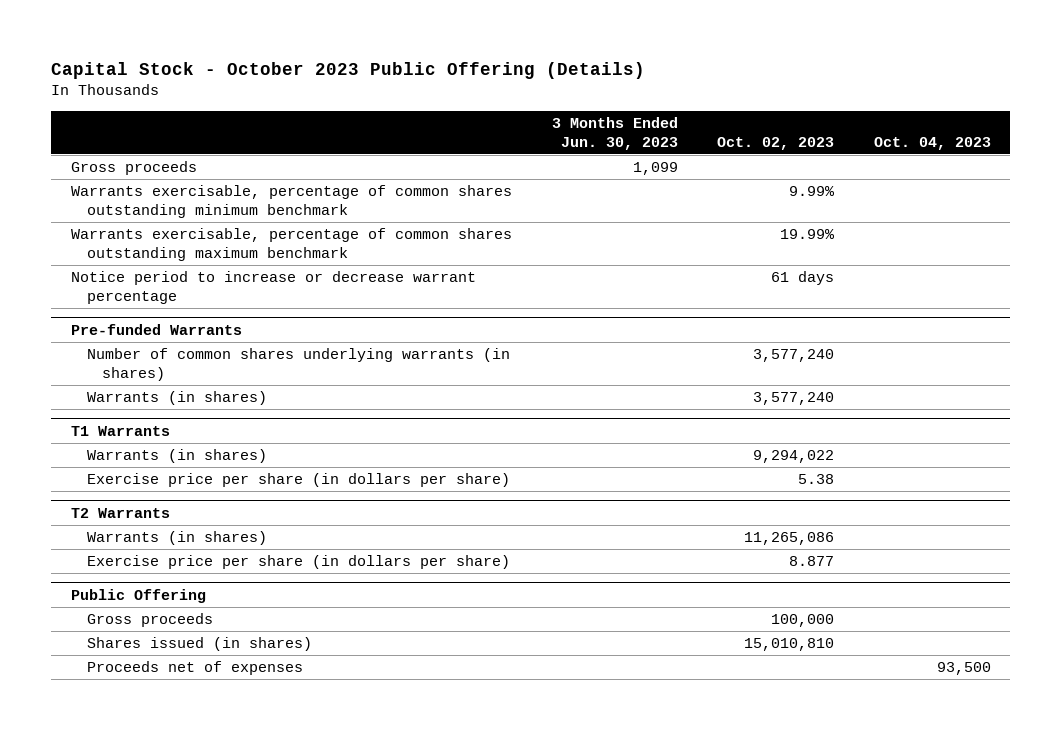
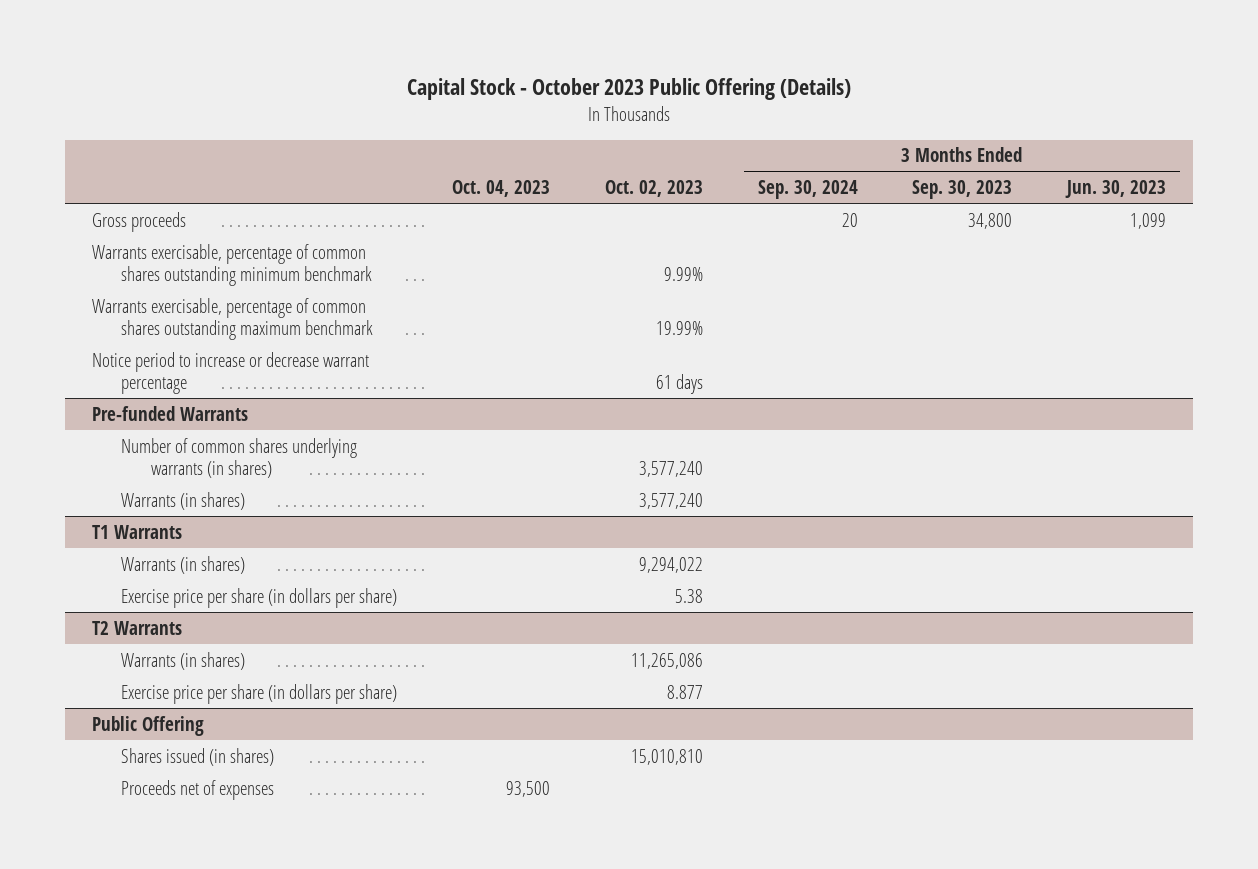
none -> [757,180,858,200] Sep. 30, 2024
none -> [912,180,1013,200] Sep. 30, 2023
[86,613,213,628] Gross proceeds -> none

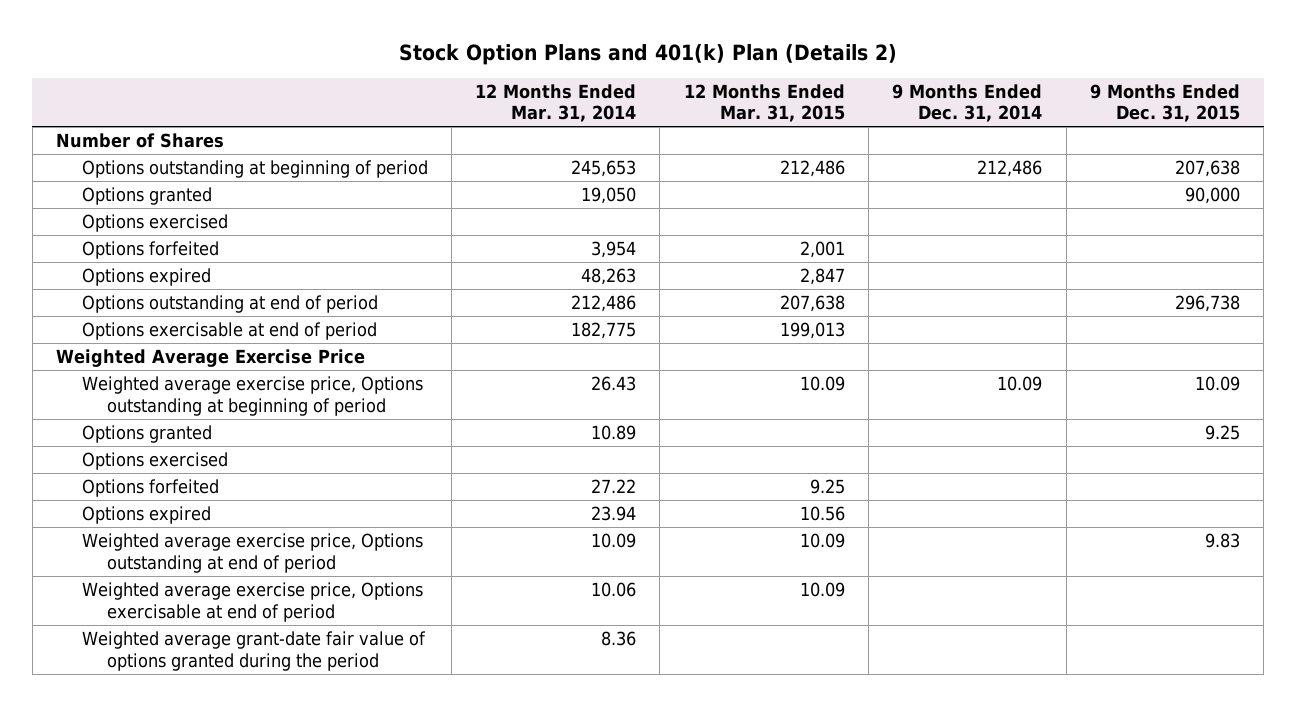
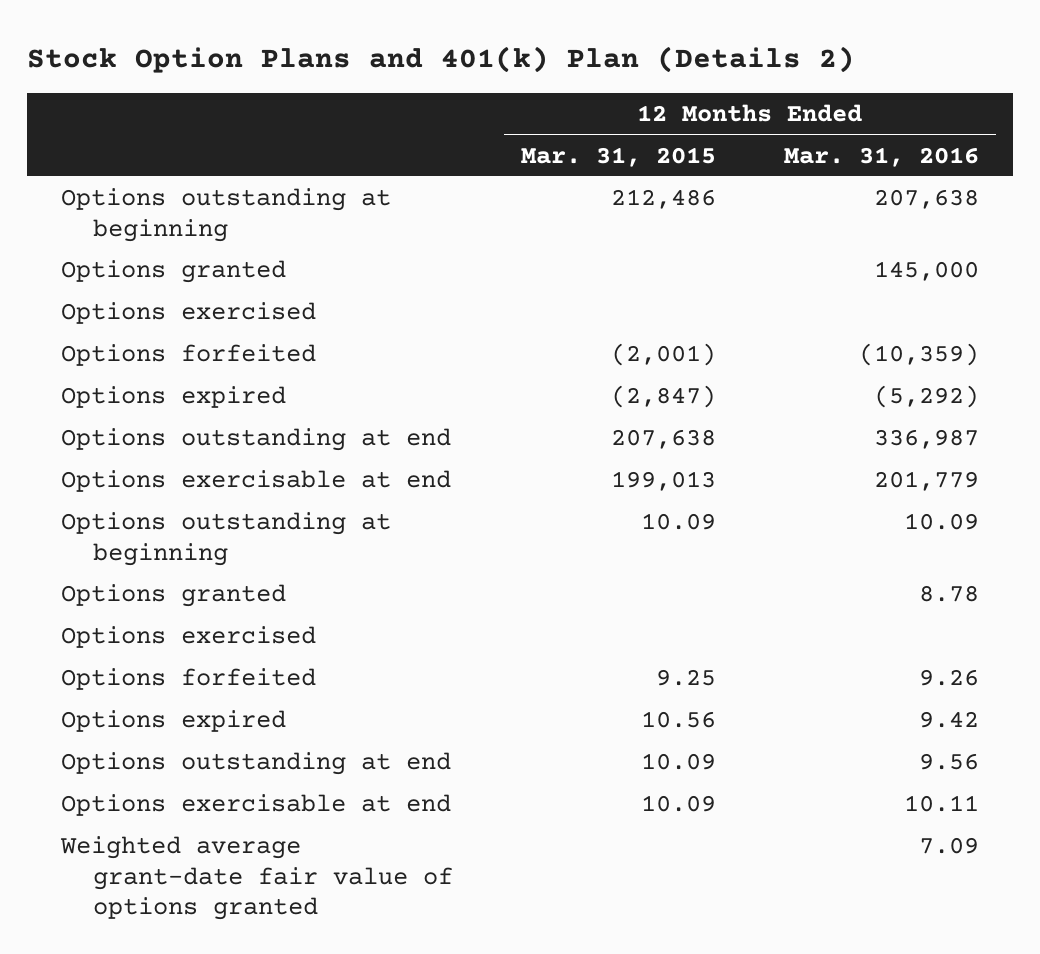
[475,83,637,123] 12 Months Ended Mar. 31, 2014 -> none
[892,83,1043,123] 9 Months Ended Dec. 31, 2014 -> none
[1089,83,1240,123] 9 Months Ended Dec. 31, 2015 -> none
none -> [783,146,979,167] Mar. 31, 2016
[55,133,224,149] Number of Shares -> none
[81,160,428,179] Options outstanding at beginning of period -> [61,188,392,242] Options outstanding at beginning
[55,349,365,368] Weighted Average Exercise Price -> none
[799,241,845,259] 2,001 -> [610,343,716,367] (2,001)
[799,268,845,286] 2,847 -> [610,385,716,409] (2,847)
[81,295,378,314] Options outstanding at end of period -> [61,428,452,452] Options outstanding at end
[81,322,377,341] Options exercisable at end of period -> [61,470,452,493] Options exercisable at end
[81,376,423,416] Weighted average exercise price, Options outstanding at beginning of period -> [61,512,392,566] Options outstanding at beginning
[81,533,423,573] Weighted average exercise price, Options outstanding at end of period -> [61,752,452,776] Options outstanding at end
[81,582,423,622] Weighted average exercise price, Options exercisable at end of period -> [61,794,452,817] Options exercisable at end
[81,631,426,671] Weighted average grant-date fair value of options granted during the period -> [60,836,453,920] Weighted average grant-date fair value of options granted

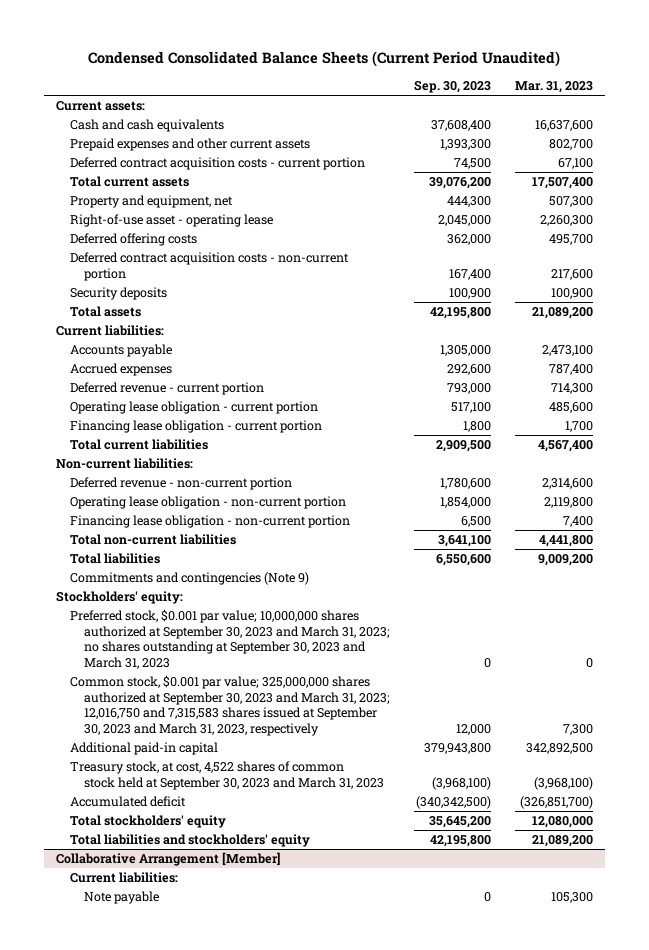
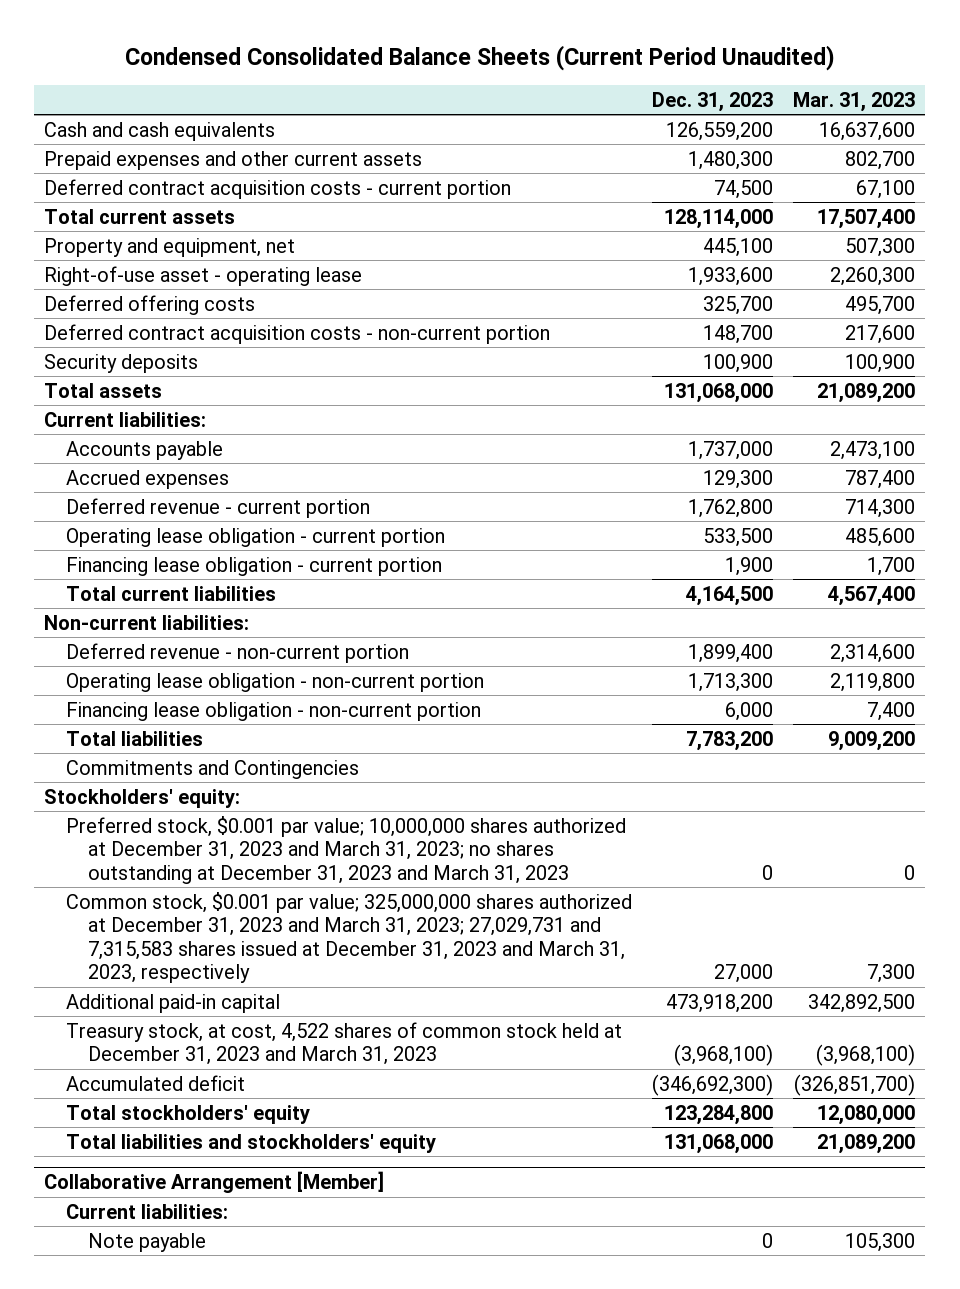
[414,80,492,94] Sep. 30, 2023 -> none
none -> [652,91,774,112] Dec. 31, 2023
[55,101,145,112] Current assets: -> none
[70,534,237,546] Total non-current liabilities -> none
[70,572,310,586] Commitments and contingencies (Note 9) -> [66,759,360,779] Commitments and Contingencies
[70,609,391,669] Preferred stock, $0.001 par value; 10,000,000 shares authorized at September 30, 2023 and March 31, 2023; no shares outstanding at September 30, 2023 and March 31, 2023 -> [66,815,627,884] Preferred stock, $0.001 par value; 10,000,000 shares authorized at December 31, 2023 and March 31, 2023; no shares outstanding at December 31, 2023 and March 31, 2023
[70,675,391,736] Common stock, $0.001 par value; 325,000,000 shares authorized at September 30, 2023 and March 31, 2023; 12,016,750 and 7,315,583 shares issued at September 30, 2023 and March 31, 2023, respectively -> [66,891,633,984] Common stock, $0.001 par value; 325,000,000 shares authorized at December 31, 2023 and March 31, 2023; 27,029,731 and 7,315,583 shares issued at December 31, 2023 and March 31, 2023, respectively
[70,761,385,790] Treasury stock, at cost, 4,522 shares of common stock held at September 30, 2023 and March 31, 2023 -> [66,1021,623,1066] Treasury stock, at cost, 4,522 shares of common stock held at December 31, 2023 and March 31, 2023

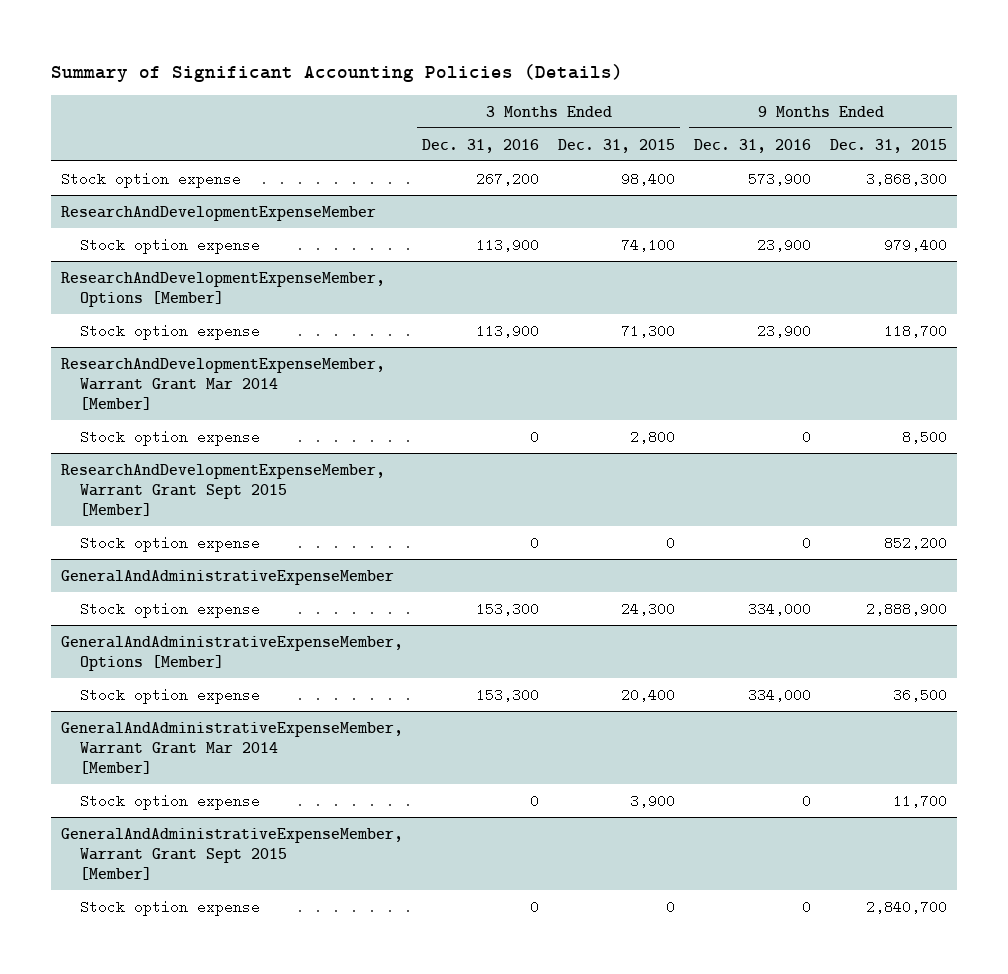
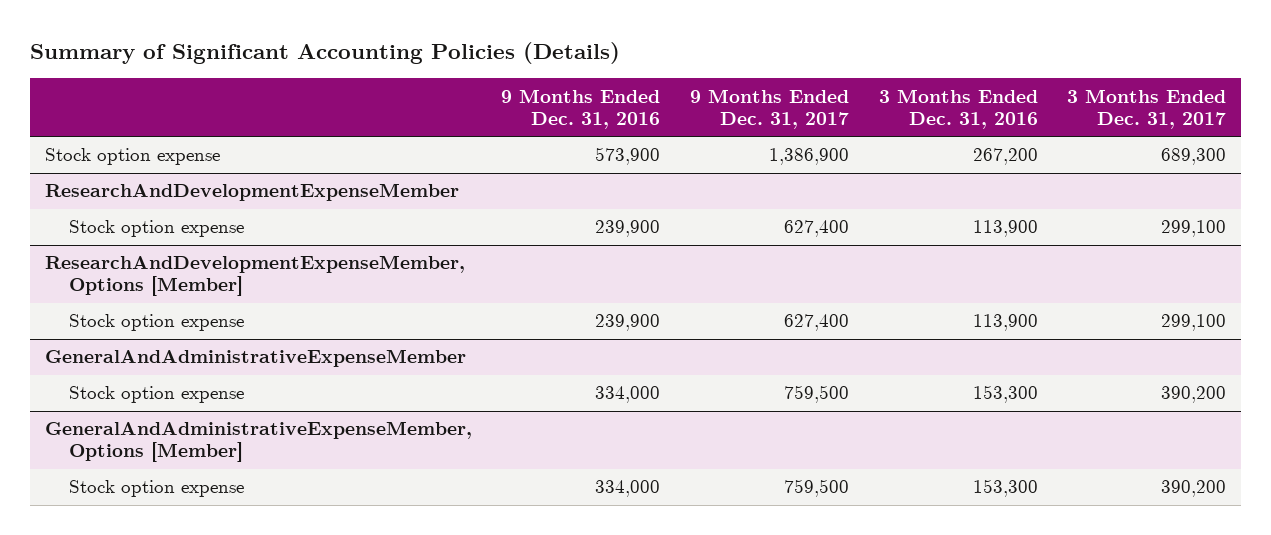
[558,138,676,153] Dec. 31, 2015 -> none
[830,138,948,153] Dec. 31, 2015 -> none
none -> [690,88,850,129] 9 Months Ended Dec. 31, 2017
none -> [1067,88,1227,129] 3 Months Ended Dec. 31, 2017
[757,237,812,252] 23,900 -> [595,220,661,238] 239,900
[60,357,385,410] ResearchAndDevelopmentExpenseMember, Warrant Grant Mar 2014 [Member] -> none
[79,429,260,446] Stock option expense -> none
[60,463,385,516] ResearchAndDevelopmentExpenseMember, Warrant Grant Sept 2015 [Member] -> none
[79,535,260,552] Stock option expense -> none
[757,323,812,338] 23,900 -> [595,314,661,332] 239,900
[60,721,403,774] GeneralAndAdministrativeExpenseMember, Warrant Grant Mar 2014 [Member] -> none
[79,793,260,810] Stock option expense -> none
[60,827,403,880] GeneralAndAdministrativeExpenseMember, Warrant Grant Sept 2015 [Member] -> none
[79,899,260,916] Stock option expense -> none

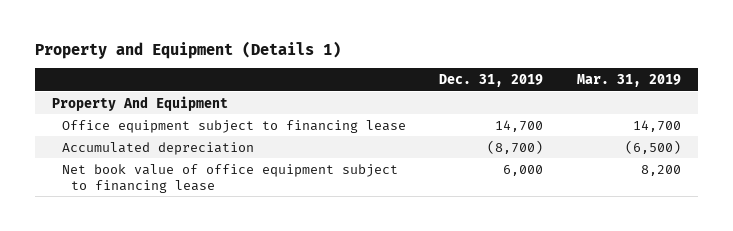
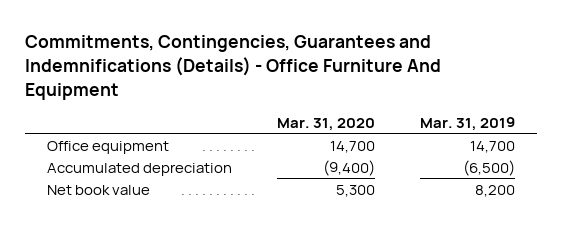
[34,41,341,60] Property and Equipment (Details 1) -> [24,35,441,100] Commitments, Contingencies, Guarantees and Indemnifications (Details) - Office Furniture And Equipment
[439,74,544,88] Dec. 31, 2019 -> none
none -> [276,117,375,131] Mar. 31, 2020
[51,95,228,111] Property And Equipment -> none
[61,119,406,133] Office equipment subject to financing lease -> [47,140,170,154] Office equipment
[61,163,398,193] Net book value of office equipment subject to financing lease -> [47,184,151,195] Net book value

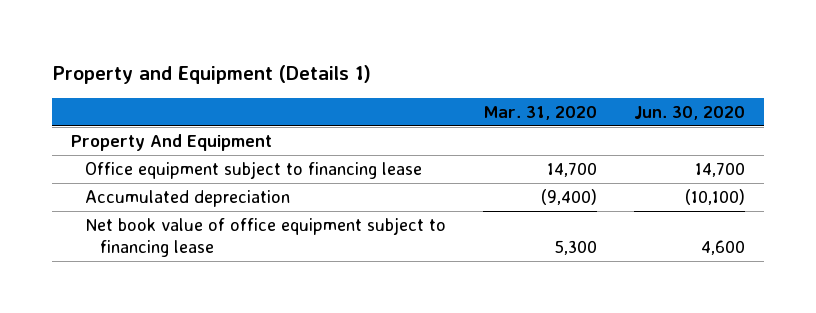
[24,35,441,100] Commitments, Contingencies, Guarantees and Indemnifications (Details) - Office Furniture And Equipment -> [52,64,372,84] Property and Equipment (Details 1)
[419,116,515,131] Mar. 31, 2019 -> none
none -> [634,105,746,120] Jun. 30, 2020
none -> [70,134,272,152] Property And Equipment
[47,140,170,154] Office equipment -> [85,161,423,180] Office equipment subject to financing lease
[47,184,151,195] Net book value -> [85,217,447,257] Net book value of office equipment subject to financing lease

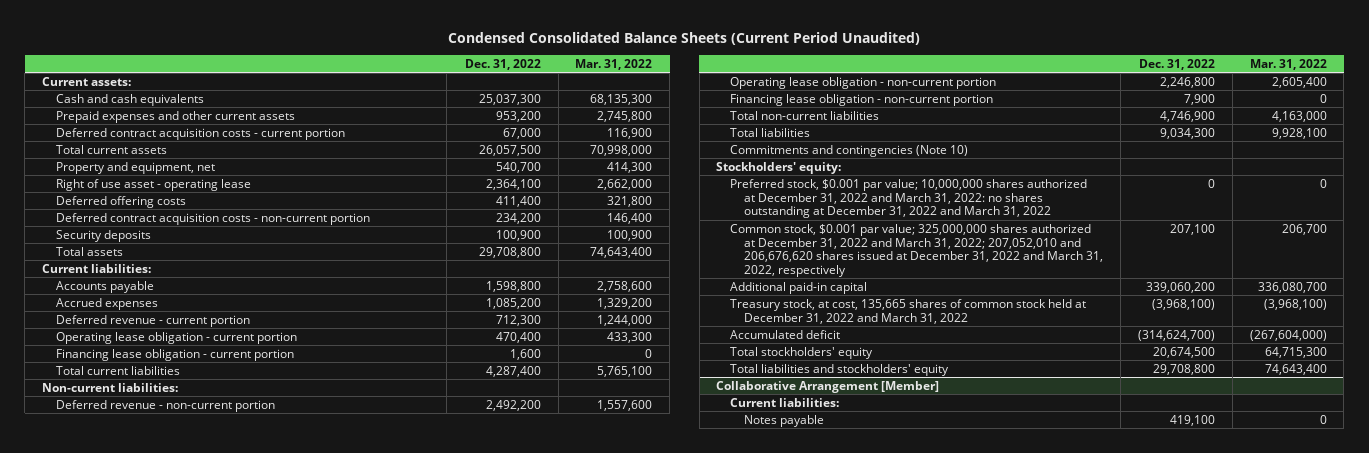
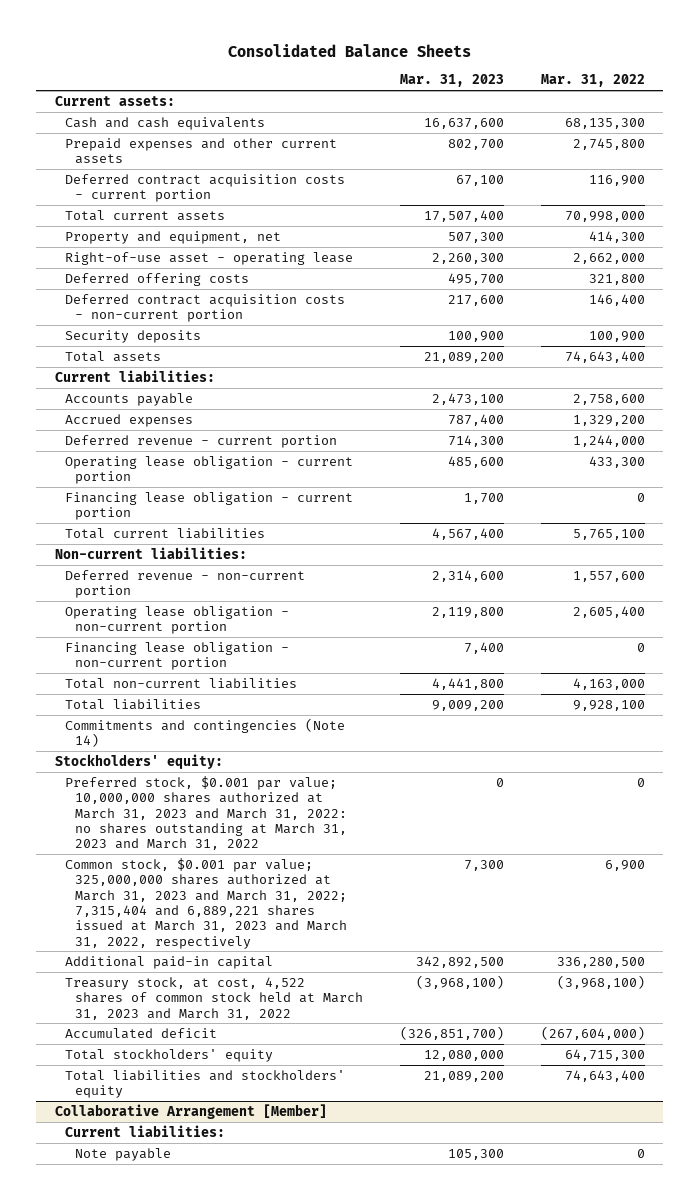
[448,32,921,46] Condensed Consolidated Balance Sheets (Current Period Unaudited) -> [227,43,471,57] Consolidated Balance Sheets
[464,58,541,70] Dec. 31, 2022 -> none
none -> [400,74,505,88] Mar. 31, 2023
[56,178,252,191] Right of use asset - operating lease -> [64,251,353,265] Right-of-use asset - operating lease
[730,144,969,157] Commitments and contingencies (Note 10) -> [64,717,345,748] Commitments and contingencies (Note 14)
[730,178,1088,219] Preferred stock, $0.001 par value; 10,000,000 shares authorized at December 31, 2022 and March 31, 2022: no shares outstanding at December 31, 2022 and March 31, 2022 -> [64,775,348,851] Preferred stock, $0.001 par value; 10,000,000 shares authorized at March 31, 2023 and March 31, 2022: no shares outstanding at March 31, 2023 and March 31, 2022
[730,223,1104,277] Common stock, $0.001 par value; 325,000,000 shares authorized at December 31, 2022 and March 31, 2022; 207,052,010 and 206,676,620 shares issued at December 31, 2022 and March 31, 2022, respectively -> [64,857,348,949] Common stock, $0.001 par value; 325,000,000 shares authorized at March 31, 2023 and March 31, 2022; 7,315,404 and 6,889,221 shares issued at March 31, 2023 and March 31, 2022, respectively
[1281,223,1327,235] 206,700 -> [604,859,645,871] 6,900
[1257,281,1327,293] 336,080,700 -> [556,956,645,968] 336,280,500
[730,298,1087,324] Treasury stock, at cost, 135,665 shares of common stock held at December 31, 2022 and March 31, 2022 -> [64,976,364,1020] Treasury stock, at cost, 4,522 shares of common stock held at March 31, 2023 and March 31, 2022
[744,414,825,427] Notes payable -> [75,1147,172,1161] Note payable

